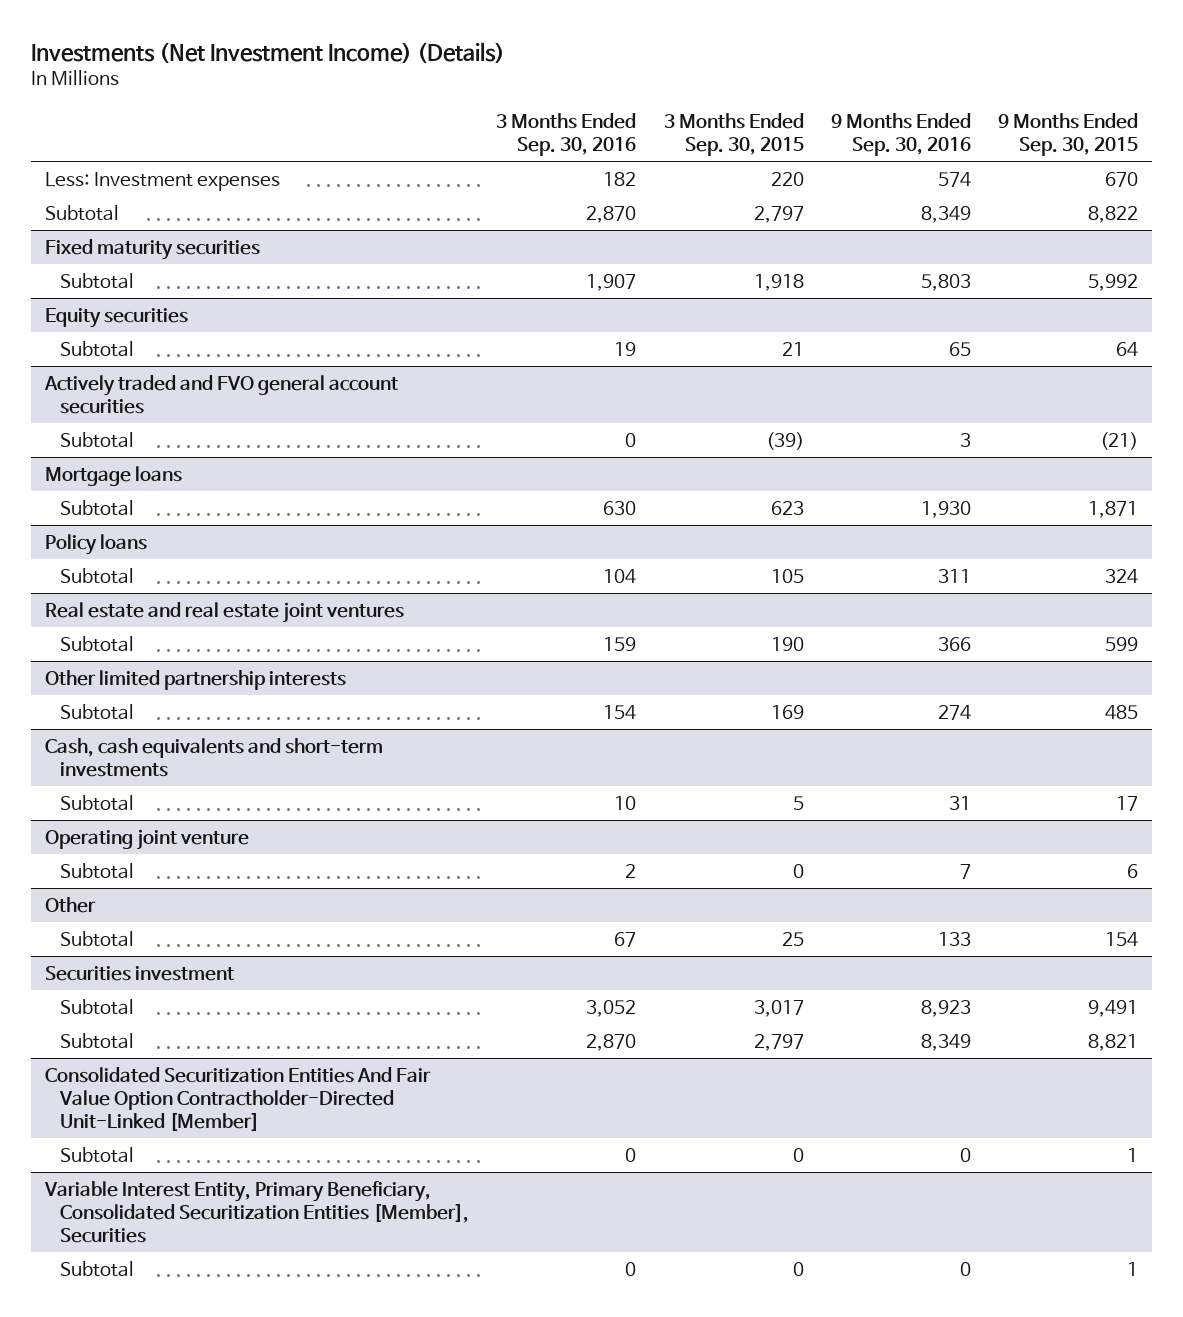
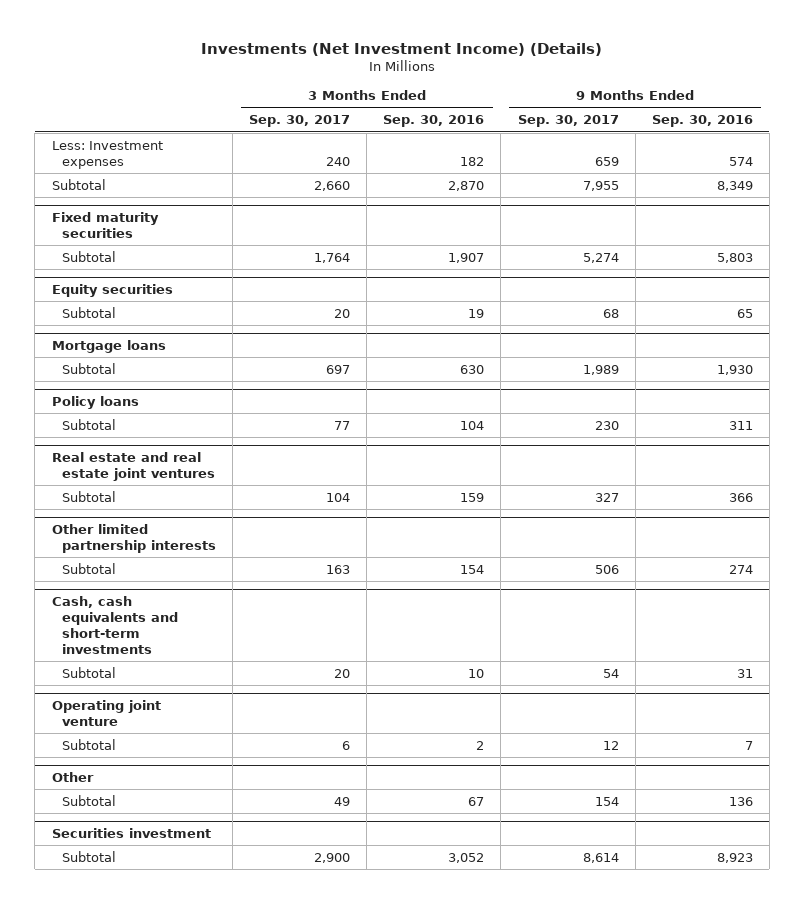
[663,113,804,156] 3 Months Ended Sep. 30, 2015 -> none
[998,113,1139,156] 9 Months Ended Sep. 30, 2015 -> none
none -> [249,115,351,128] Sep. 30, 2017
none -> [517,115,619,128] Sep. 30, 2017
[43,374,398,414] Actively traded and FVO general account securities -> none
[59,431,134,448] Subtotal -> none
[938,931,972,946] 133 -> [728,796,753,806] 136
[59,1032,134,1049] Subtotal -> none
[44,1066,431,1131] Consolidated Securitization Entities And Fair Value Option Contractholder-Directed Unit-Linked [Member] -> none
[59,1146,134,1163] Subtotal -> none
[43,1180,469,1243] Variable Interest Entity, Primary Beneficiary, Consolidated Securitization Entities [Member], Securities -> none
[59,1260,134,1277] Subtotal -> none

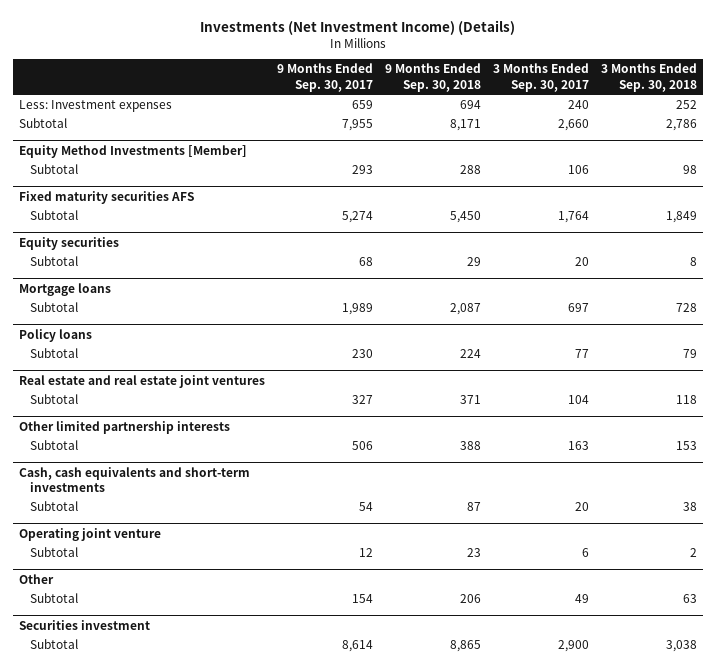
[383,115,485,128] Sep. 30, 2016 -> none
[651,115,753,128] Sep. 30, 2016 -> none
none -> [385,63,482,92] 9 Months Ended Sep. 30, 2018
none -> [601,63,698,92] 3 Months Ended Sep. 30, 2018
none -> [19,144,248,158] Equity Method Investments [Member]
none -> [29,164,78,175] Subtotal
[51,211,159,238] Fixed maturity securities -> [19,190,195,204] Fixed maturity securities AFS

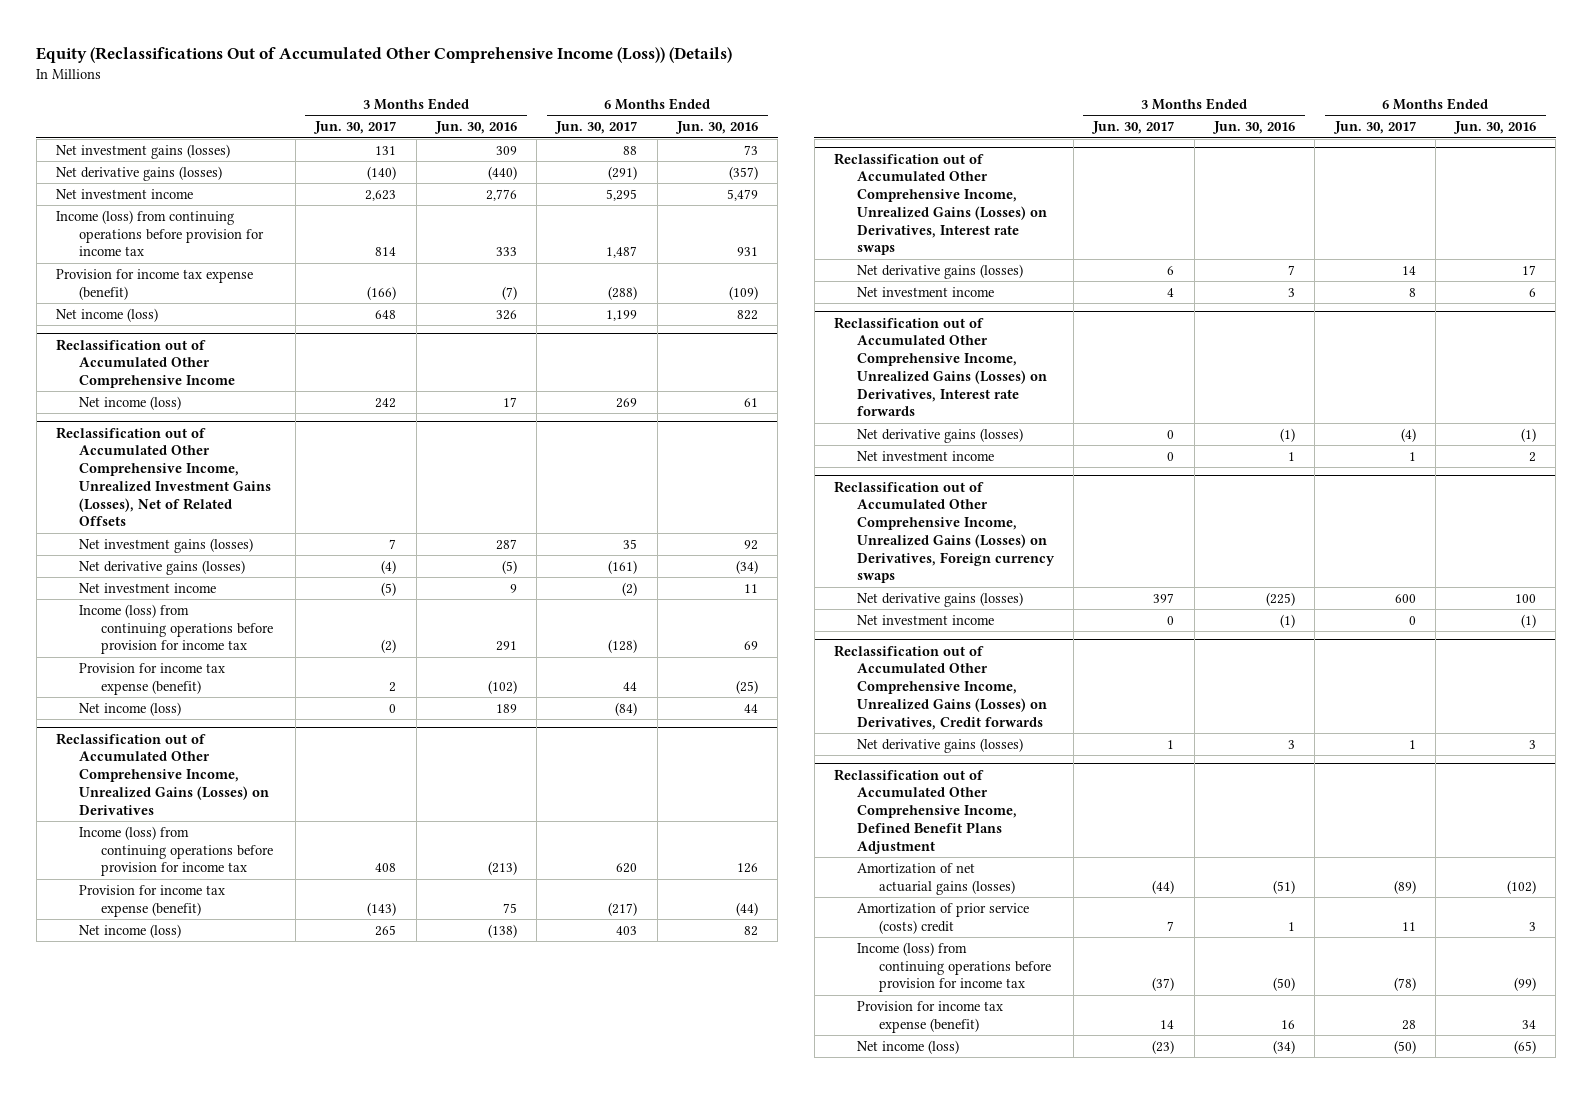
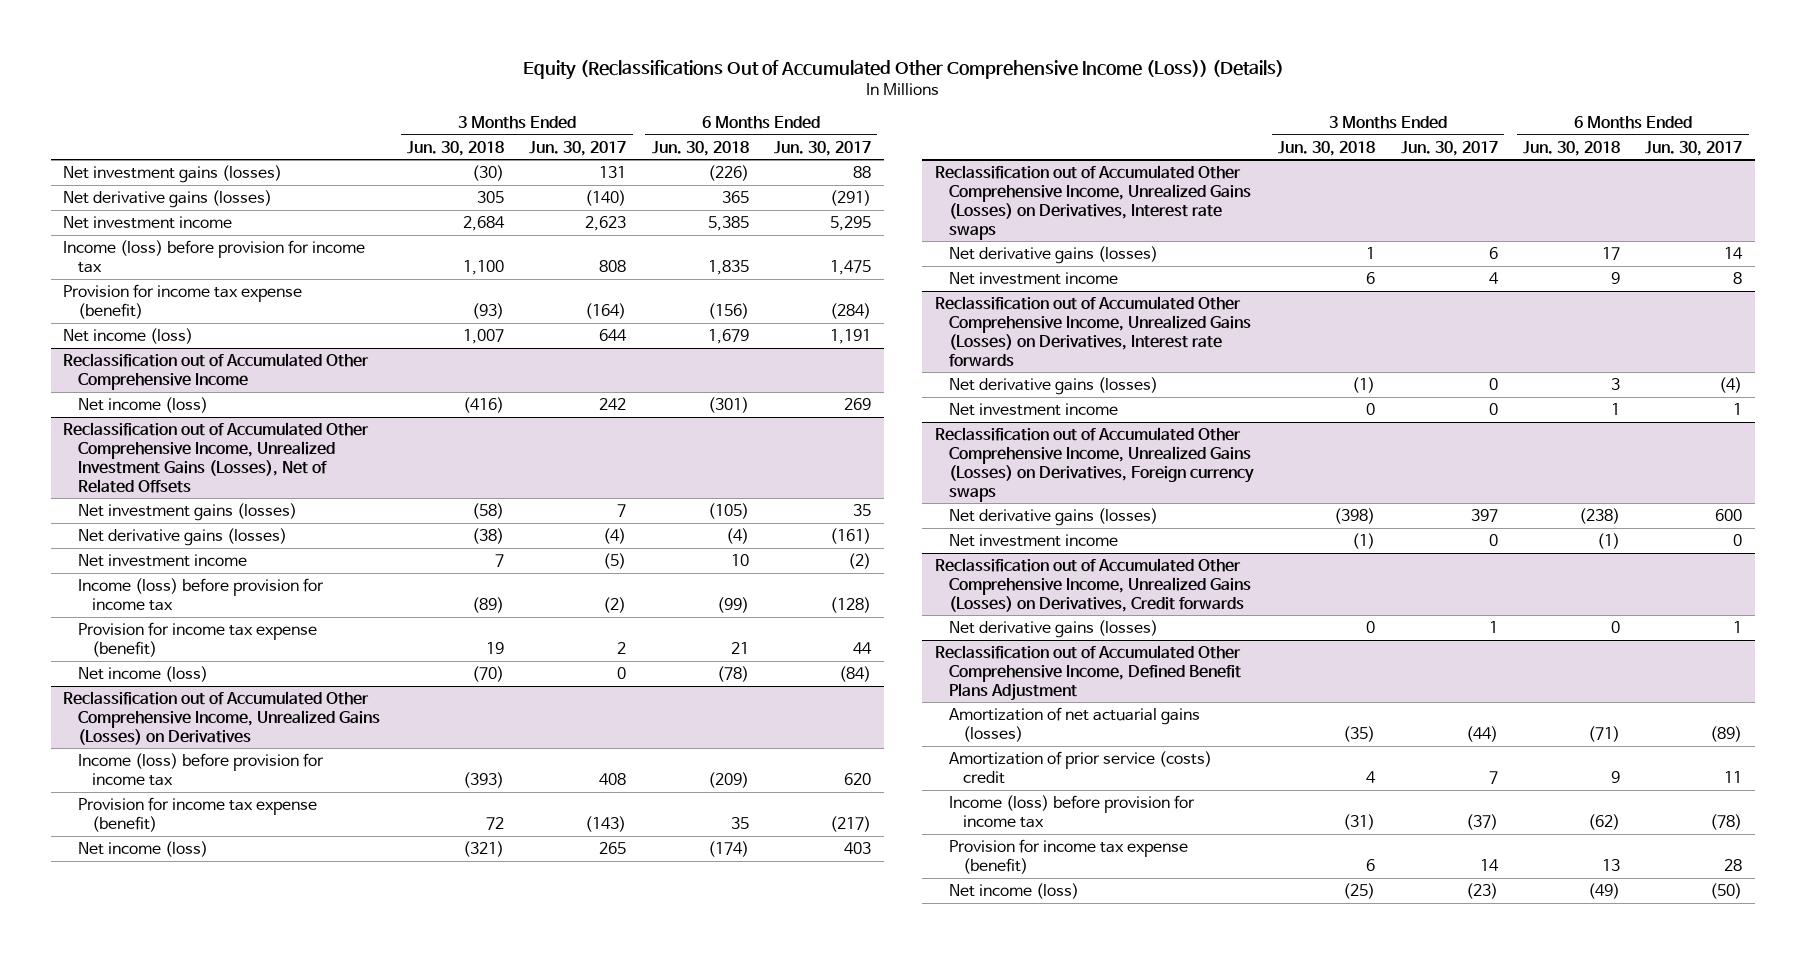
[433,121,517,135] Jun. 30, 2016 -> none
[675,121,759,135] Jun. 30, 2016 -> none
none -> [406,140,504,156] Jun. 30, 2018
none -> [651,140,749,156] Jun. 30, 2018
[56,209,264,257] Income (loss) from continuing operations before provision for income tax -> [63,239,366,273] Income (loss) before provision for income tax
[375,247,397,257] 814 -> [599,259,627,272] 808
[606,246,638,259] 1,487 -> [830,259,872,275] 1,475
[367,285,397,300] (166) -> [585,302,627,319] (164)
[608,285,638,300] (288) -> [830,302,872,319] (284)
[375,309,397,319] 648 -> [599,328,628,341] 644
[606,309,638,321] 1,199 -> [830,328,872,344] 1,191
[78,603,273,655] Income (loss) from continuing operations before provision for income tax -> [77,577,324,611] Income (loss) before provision for income tax
[78,825,273,877] Income (loss) from continuing operations before provision for income tax -> [77,752,324,786] Income (loss) before provision for income tax
[856,941,1051,993] Income (loss) from continuing operations before provision for income tax -> [948,794,1195,828] Income (loss) before provision for income tax

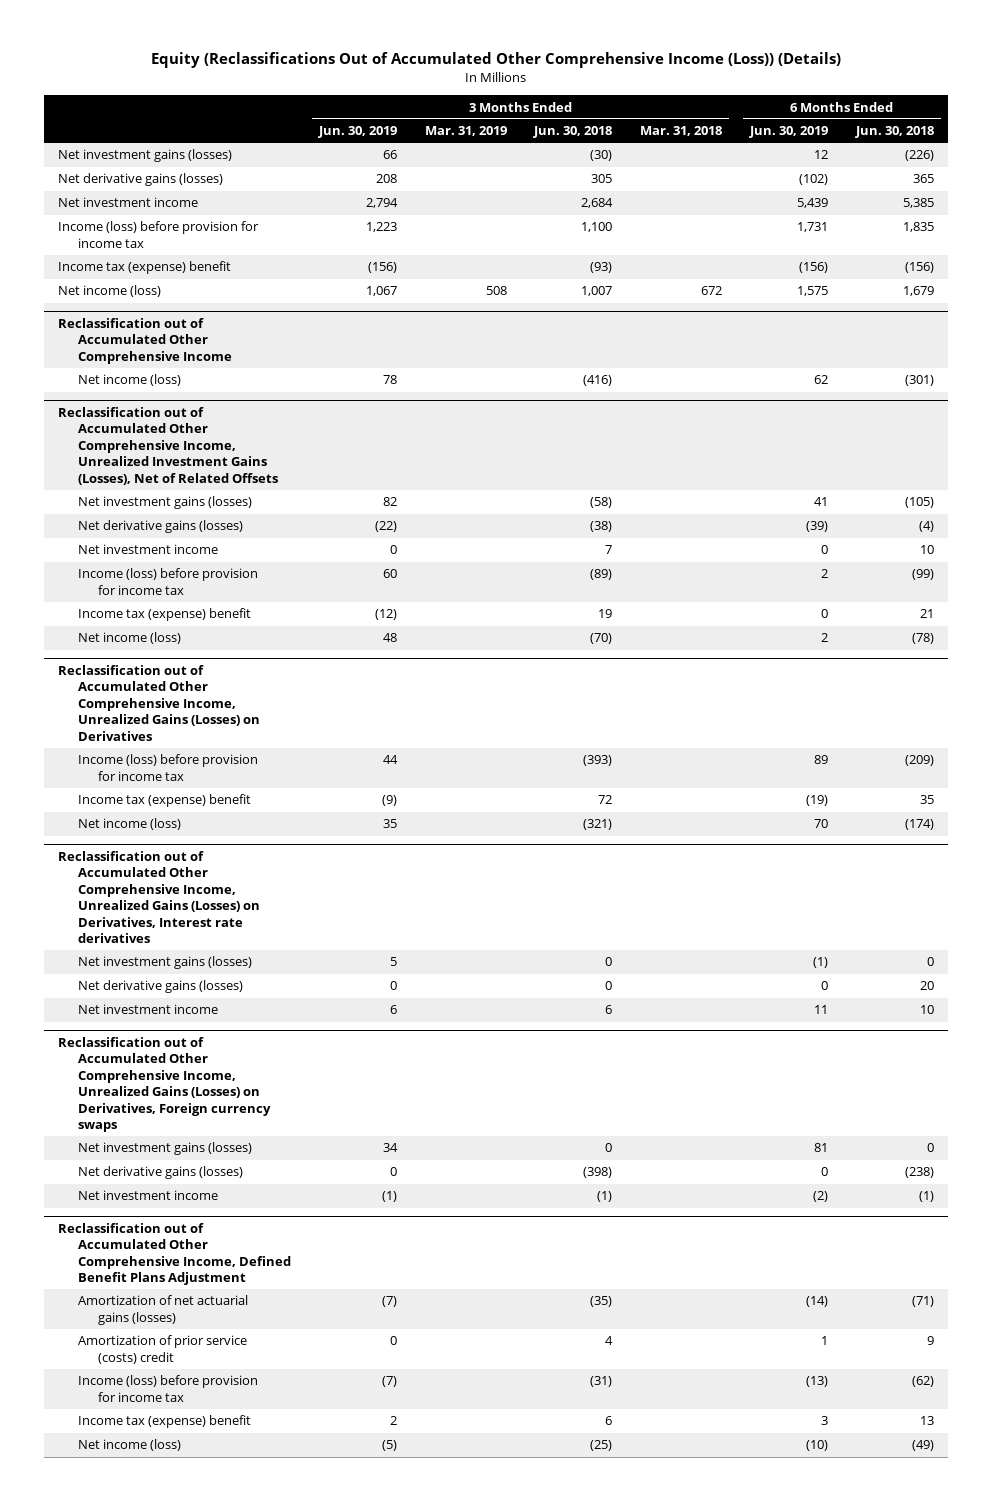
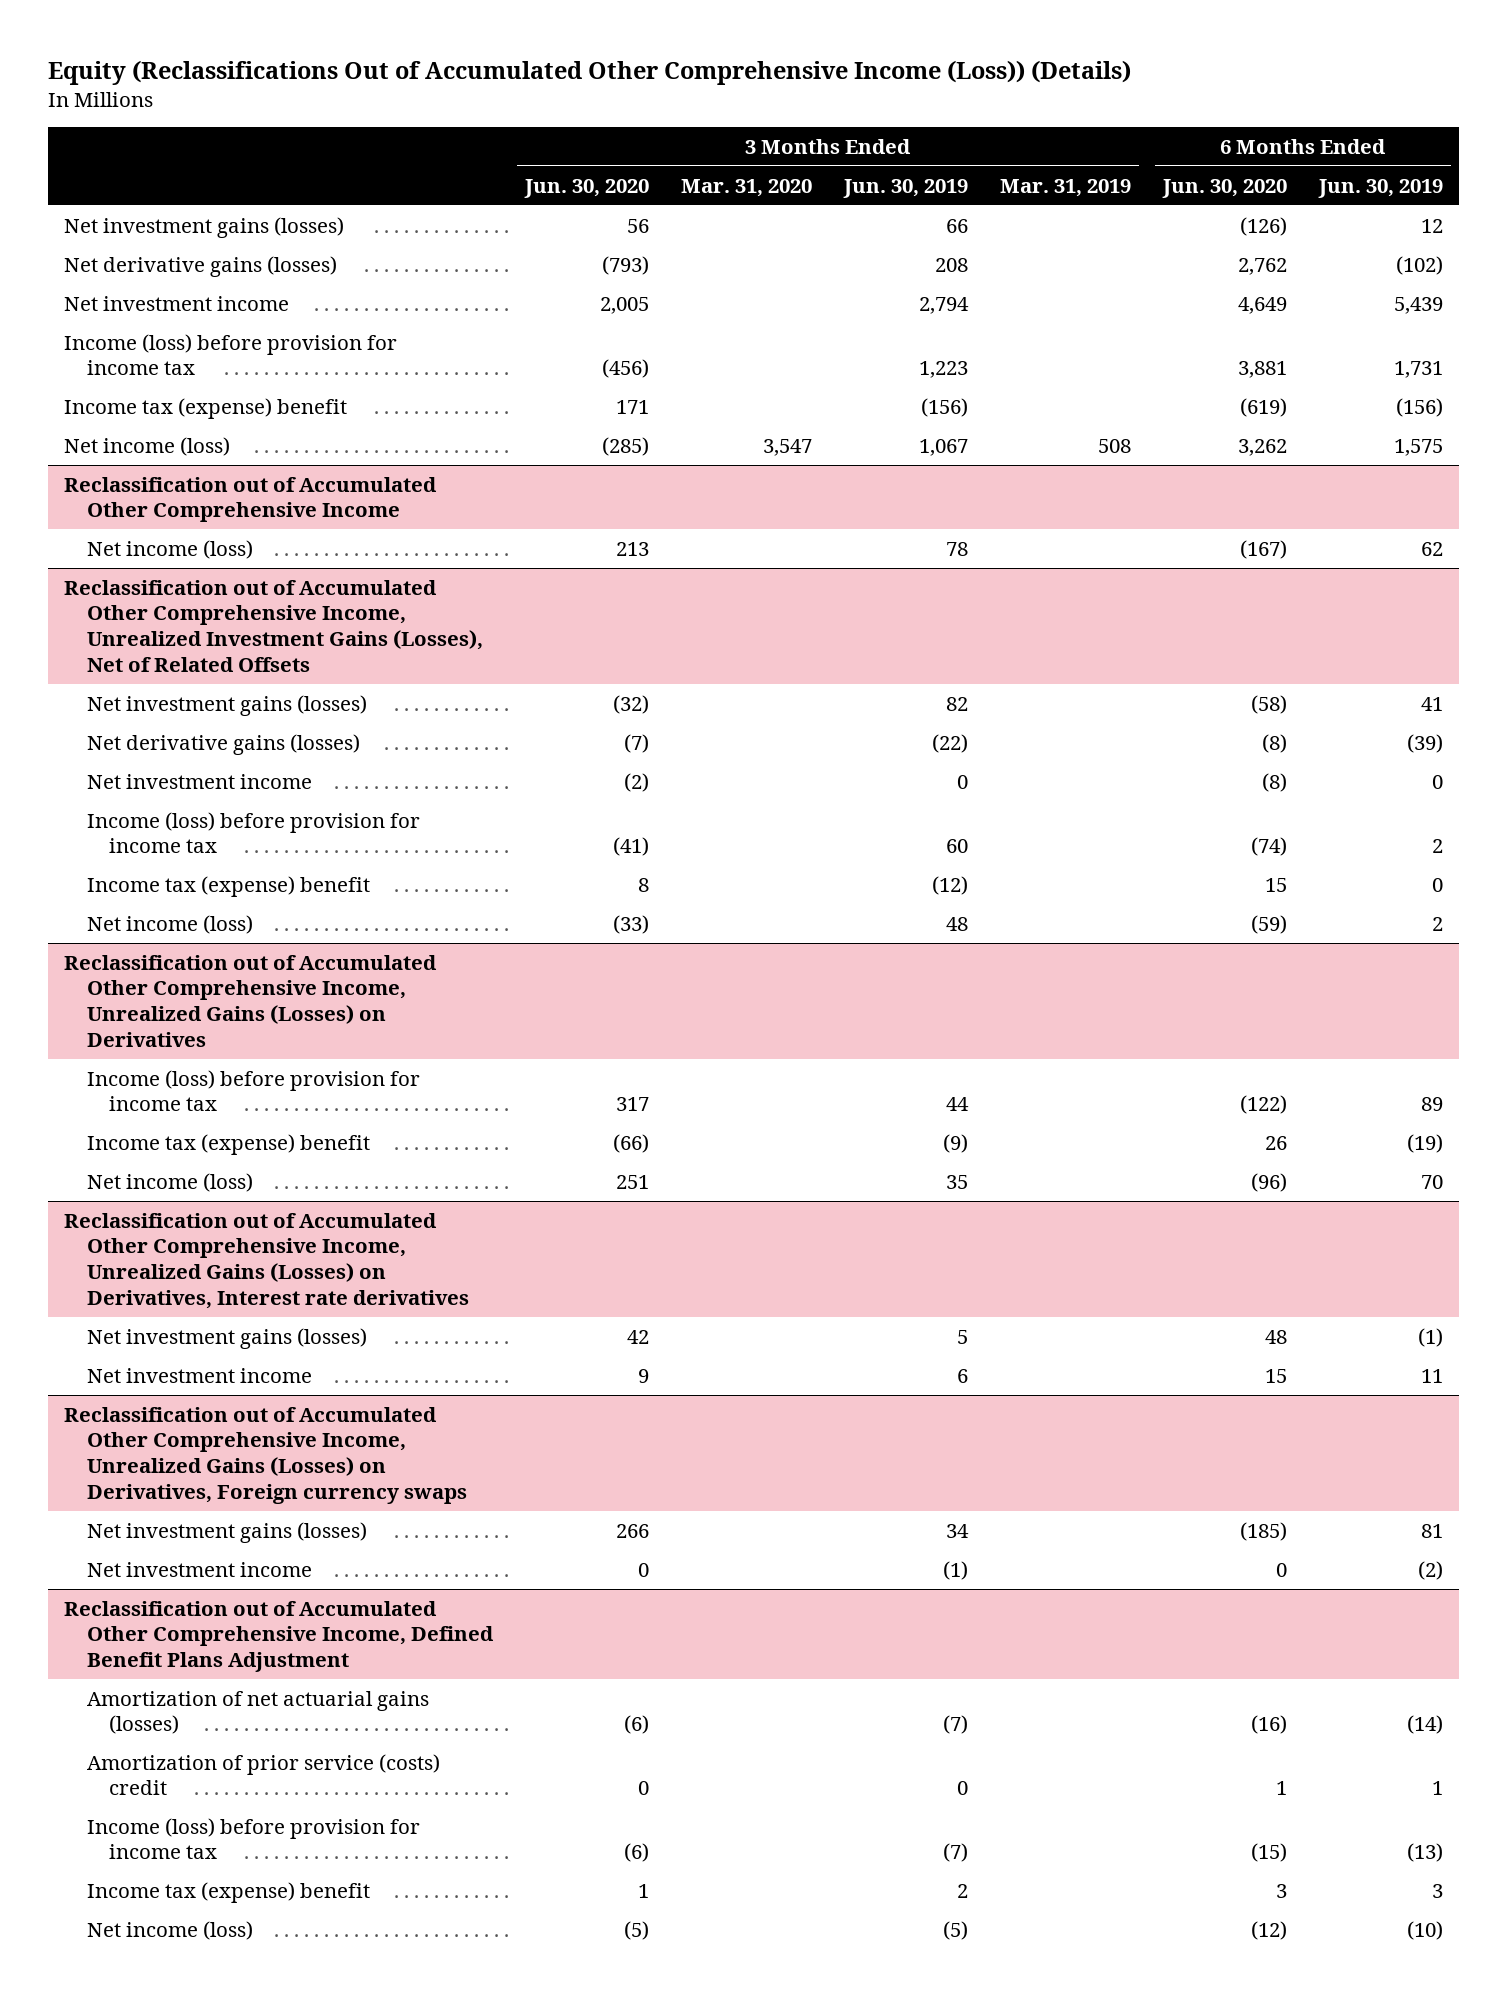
[533,126,613,139] Jun. 30, 2018 -> none
[640,126,723,137] Mar. 31, 2018 -> none
[855,126,935,139] Jun. 30, 2018 -> none
none -> [523,178,649,198] Jun. 30, 2020
none -> [680,178,812,197] Mar. 31, 2020
none -> [1162,178,1288,198] Jun. 30, 2020
[77,980,243,994] Net derivative gains (losses) -> none
[77,1166,243,1180] Net derivative gains (losses) -> none

